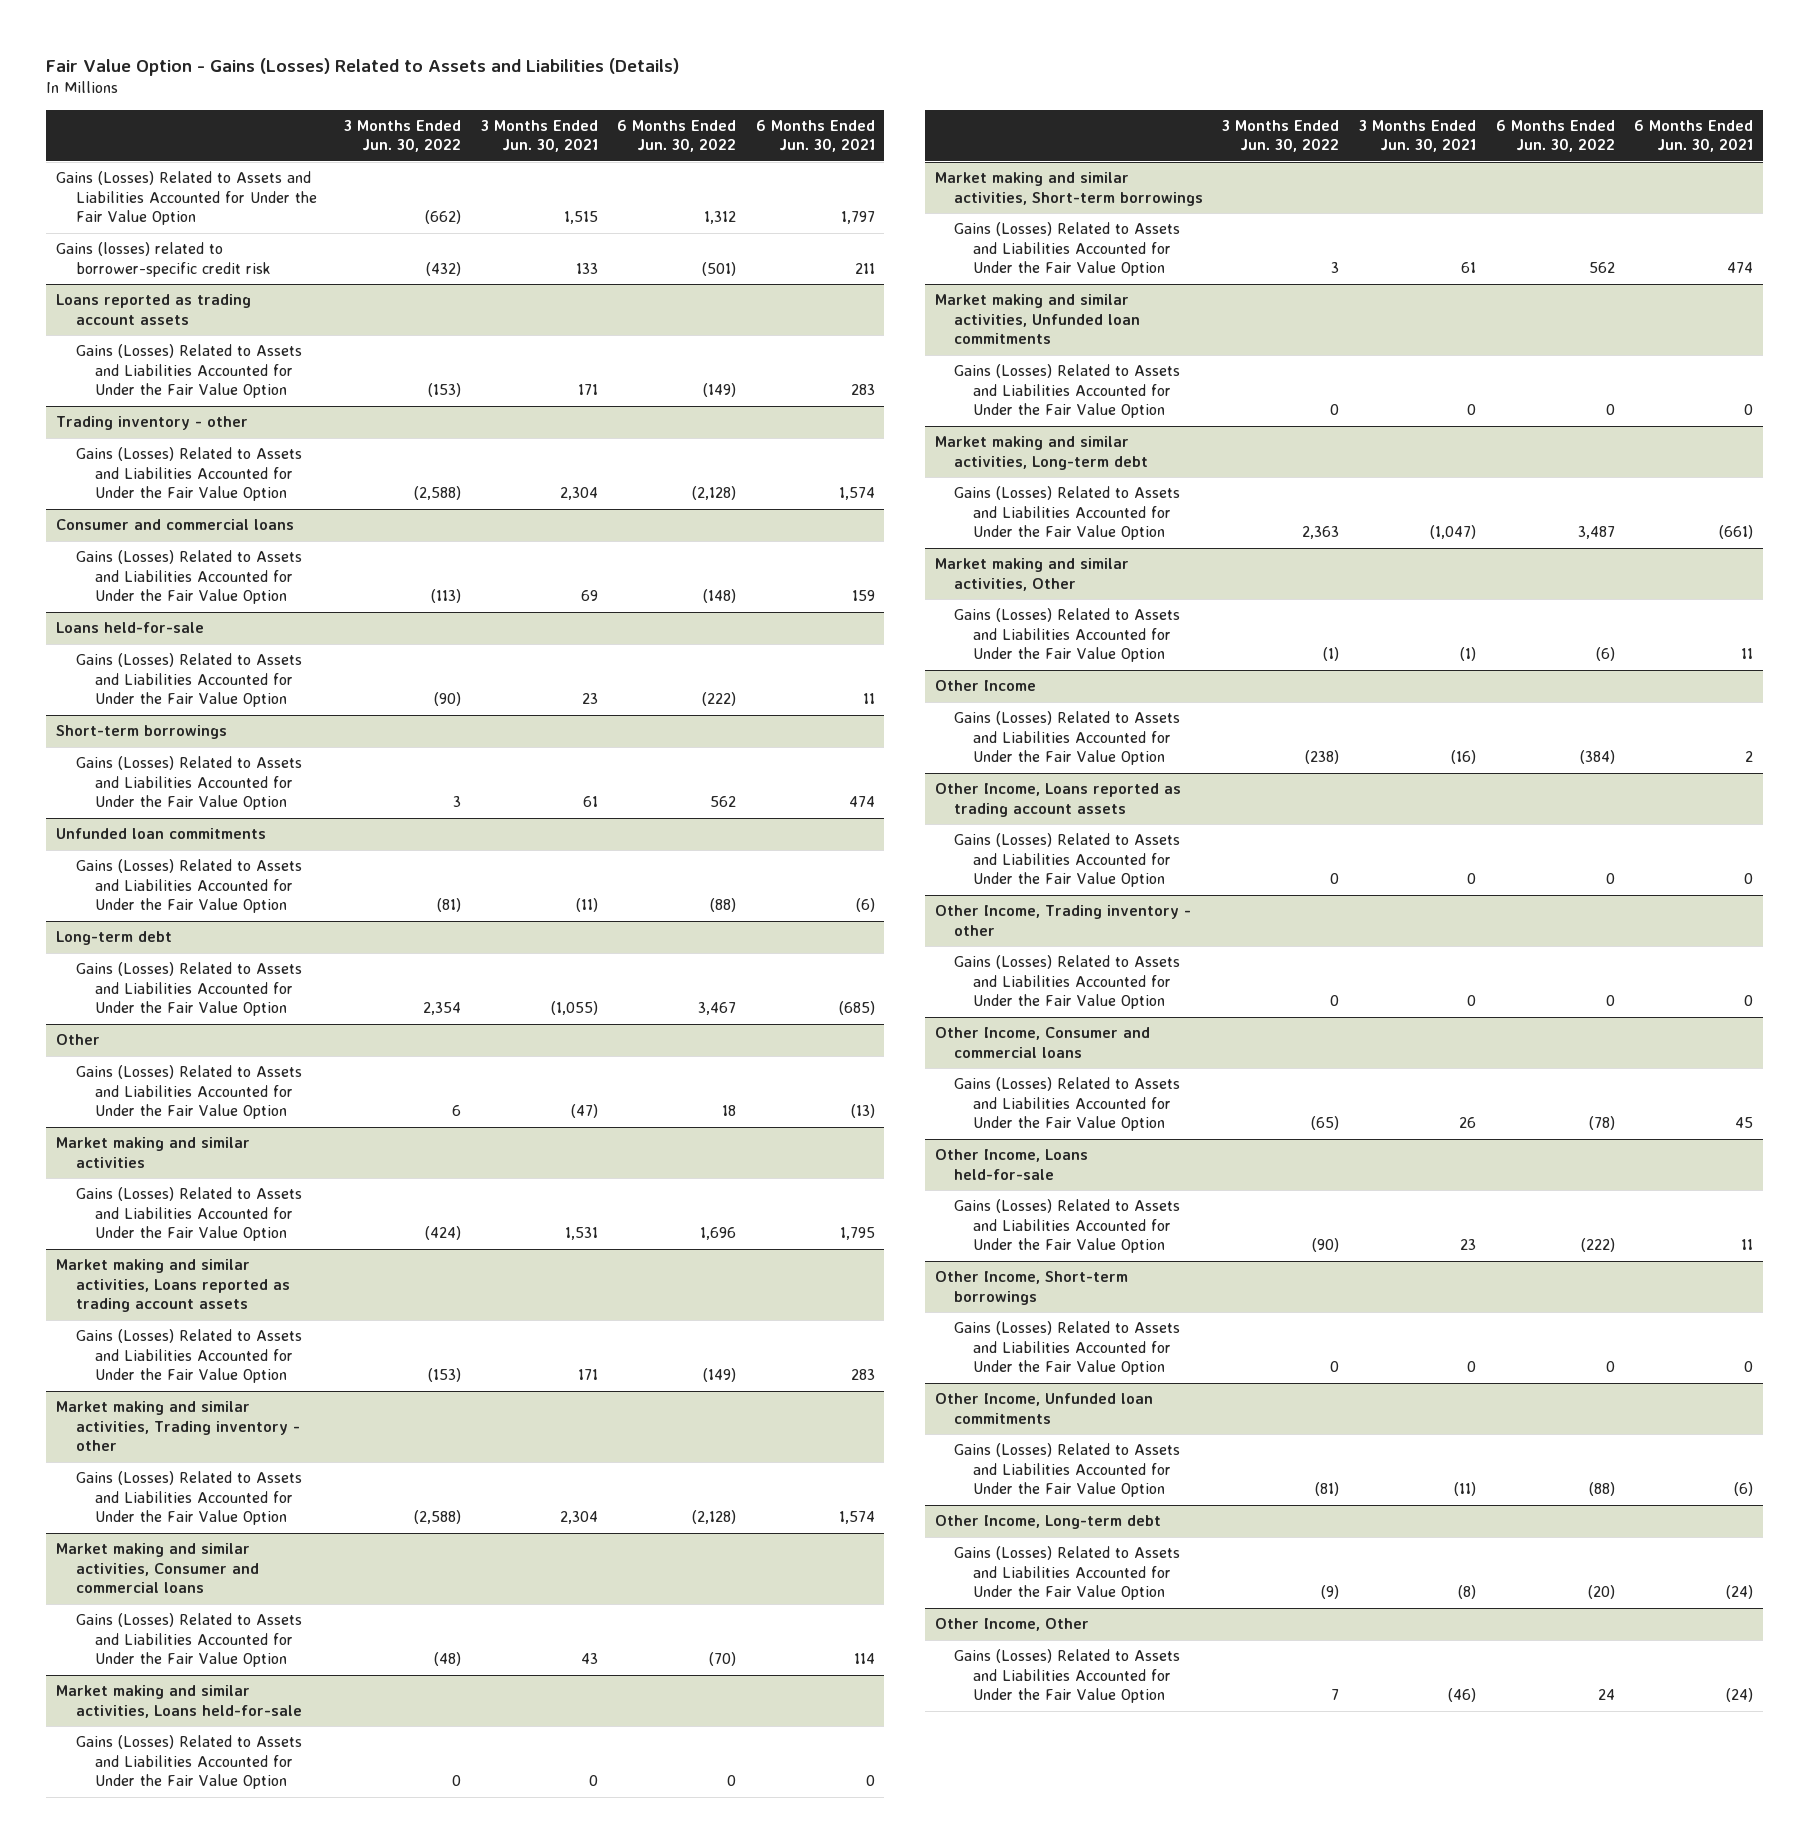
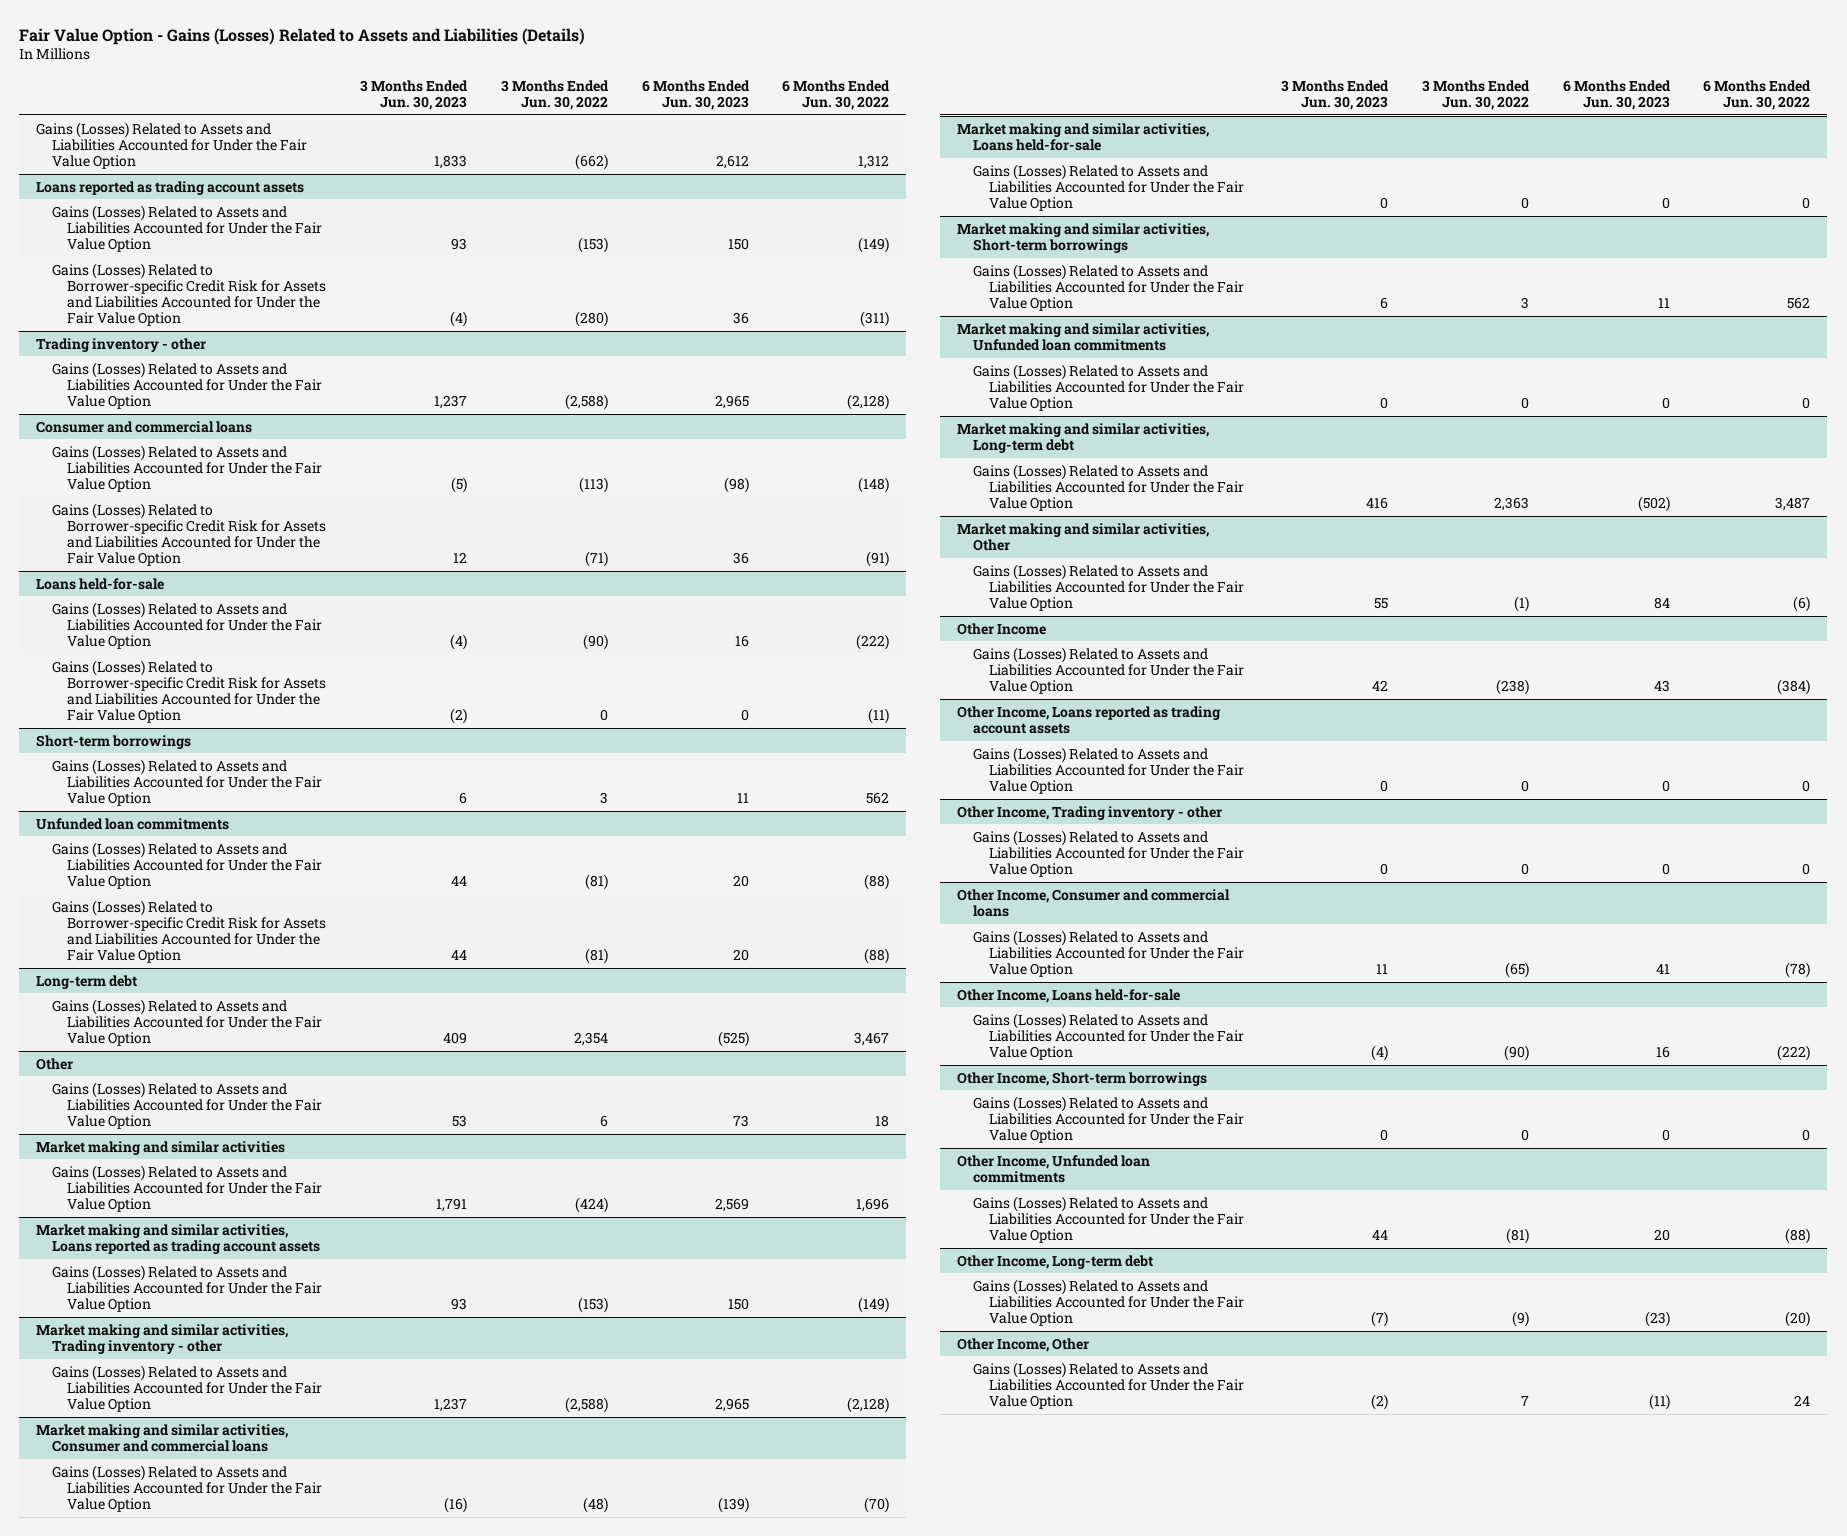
[480,120,598,153] 3 Months Ended Jun. 30, 2021 -> none
[755,120,875,153] 6 Months Ended Jun. 30, 2021 -> none
none -> [360,79,469,110] 3 Months Ended Jun. 30, 2023
none -> [641,79,750,110] 6 Months Ended Jun. 30, 2023
[56,242,271,277] Gains (losses) related to borrower-specific credit risk -> none
none -> [51,262,327,327] Gains (Losses) Related to Borrower-specific Credit Risk for Assets and Liabilities Accounted for Under the Fair Value Option
none -> [51,502,327,567] Gains (Losses) Related to Borrower-specific Credit Risk for Assets and Liabilities Accounted for Under the Fair Value Option
none -> [51,659,327,724] Gains (Losses) Related to Borrower-specific Credit Risk for Assets and Liabilities Accounted for Under the Fair Value Option
none -> [51,899,327,964] Gains (Losses) Related to Borrower-specific Credit Risk for Assets and Liabilities Accounted for Under the Fair Value Option

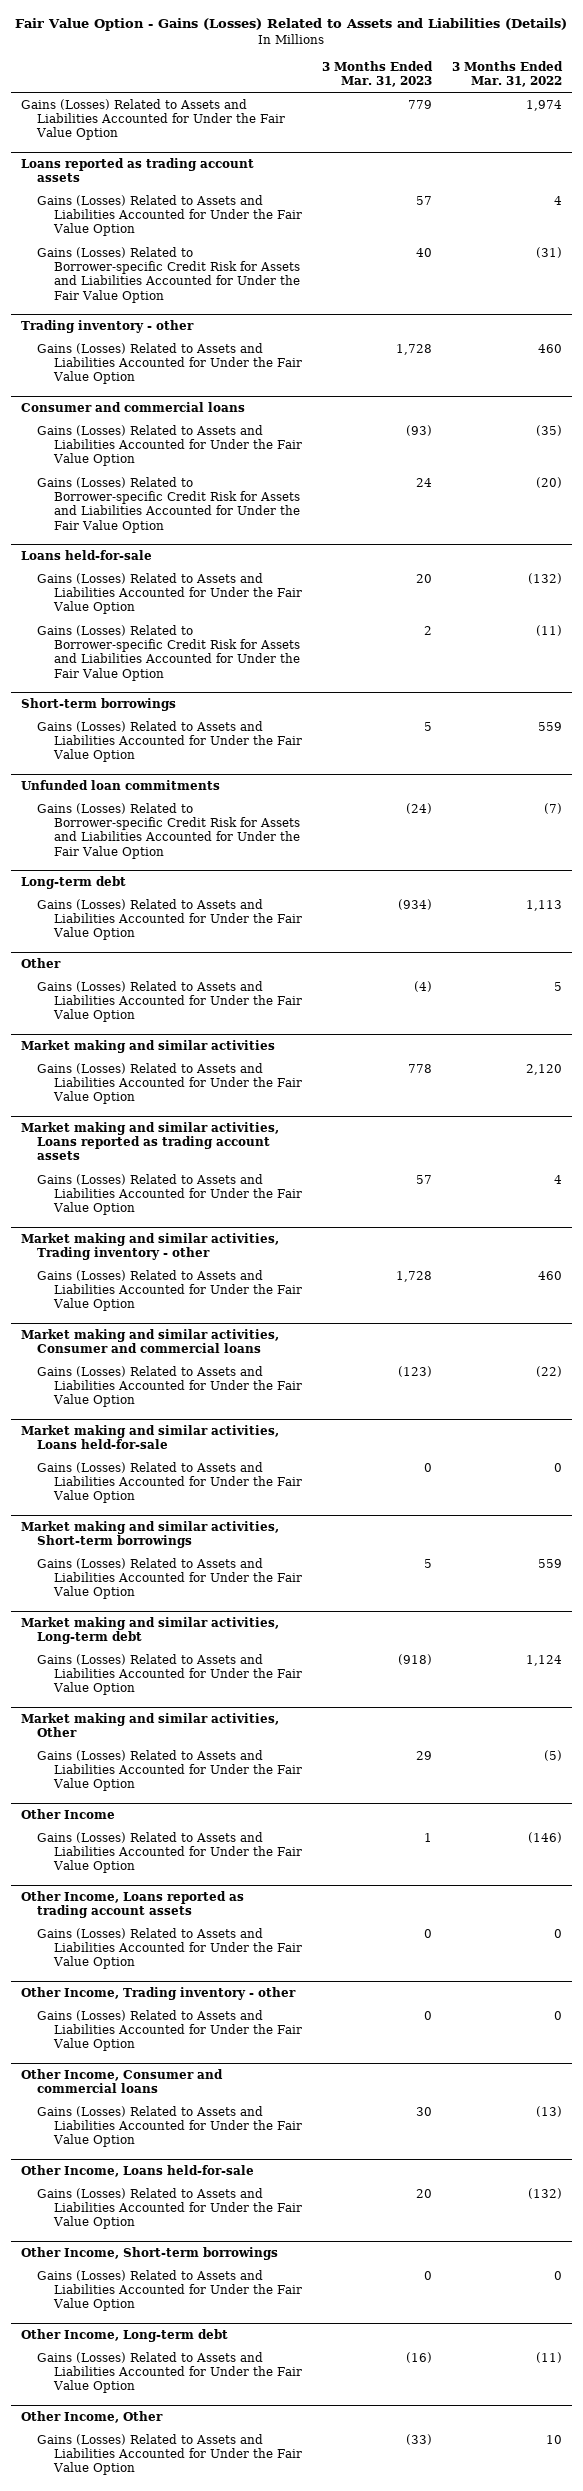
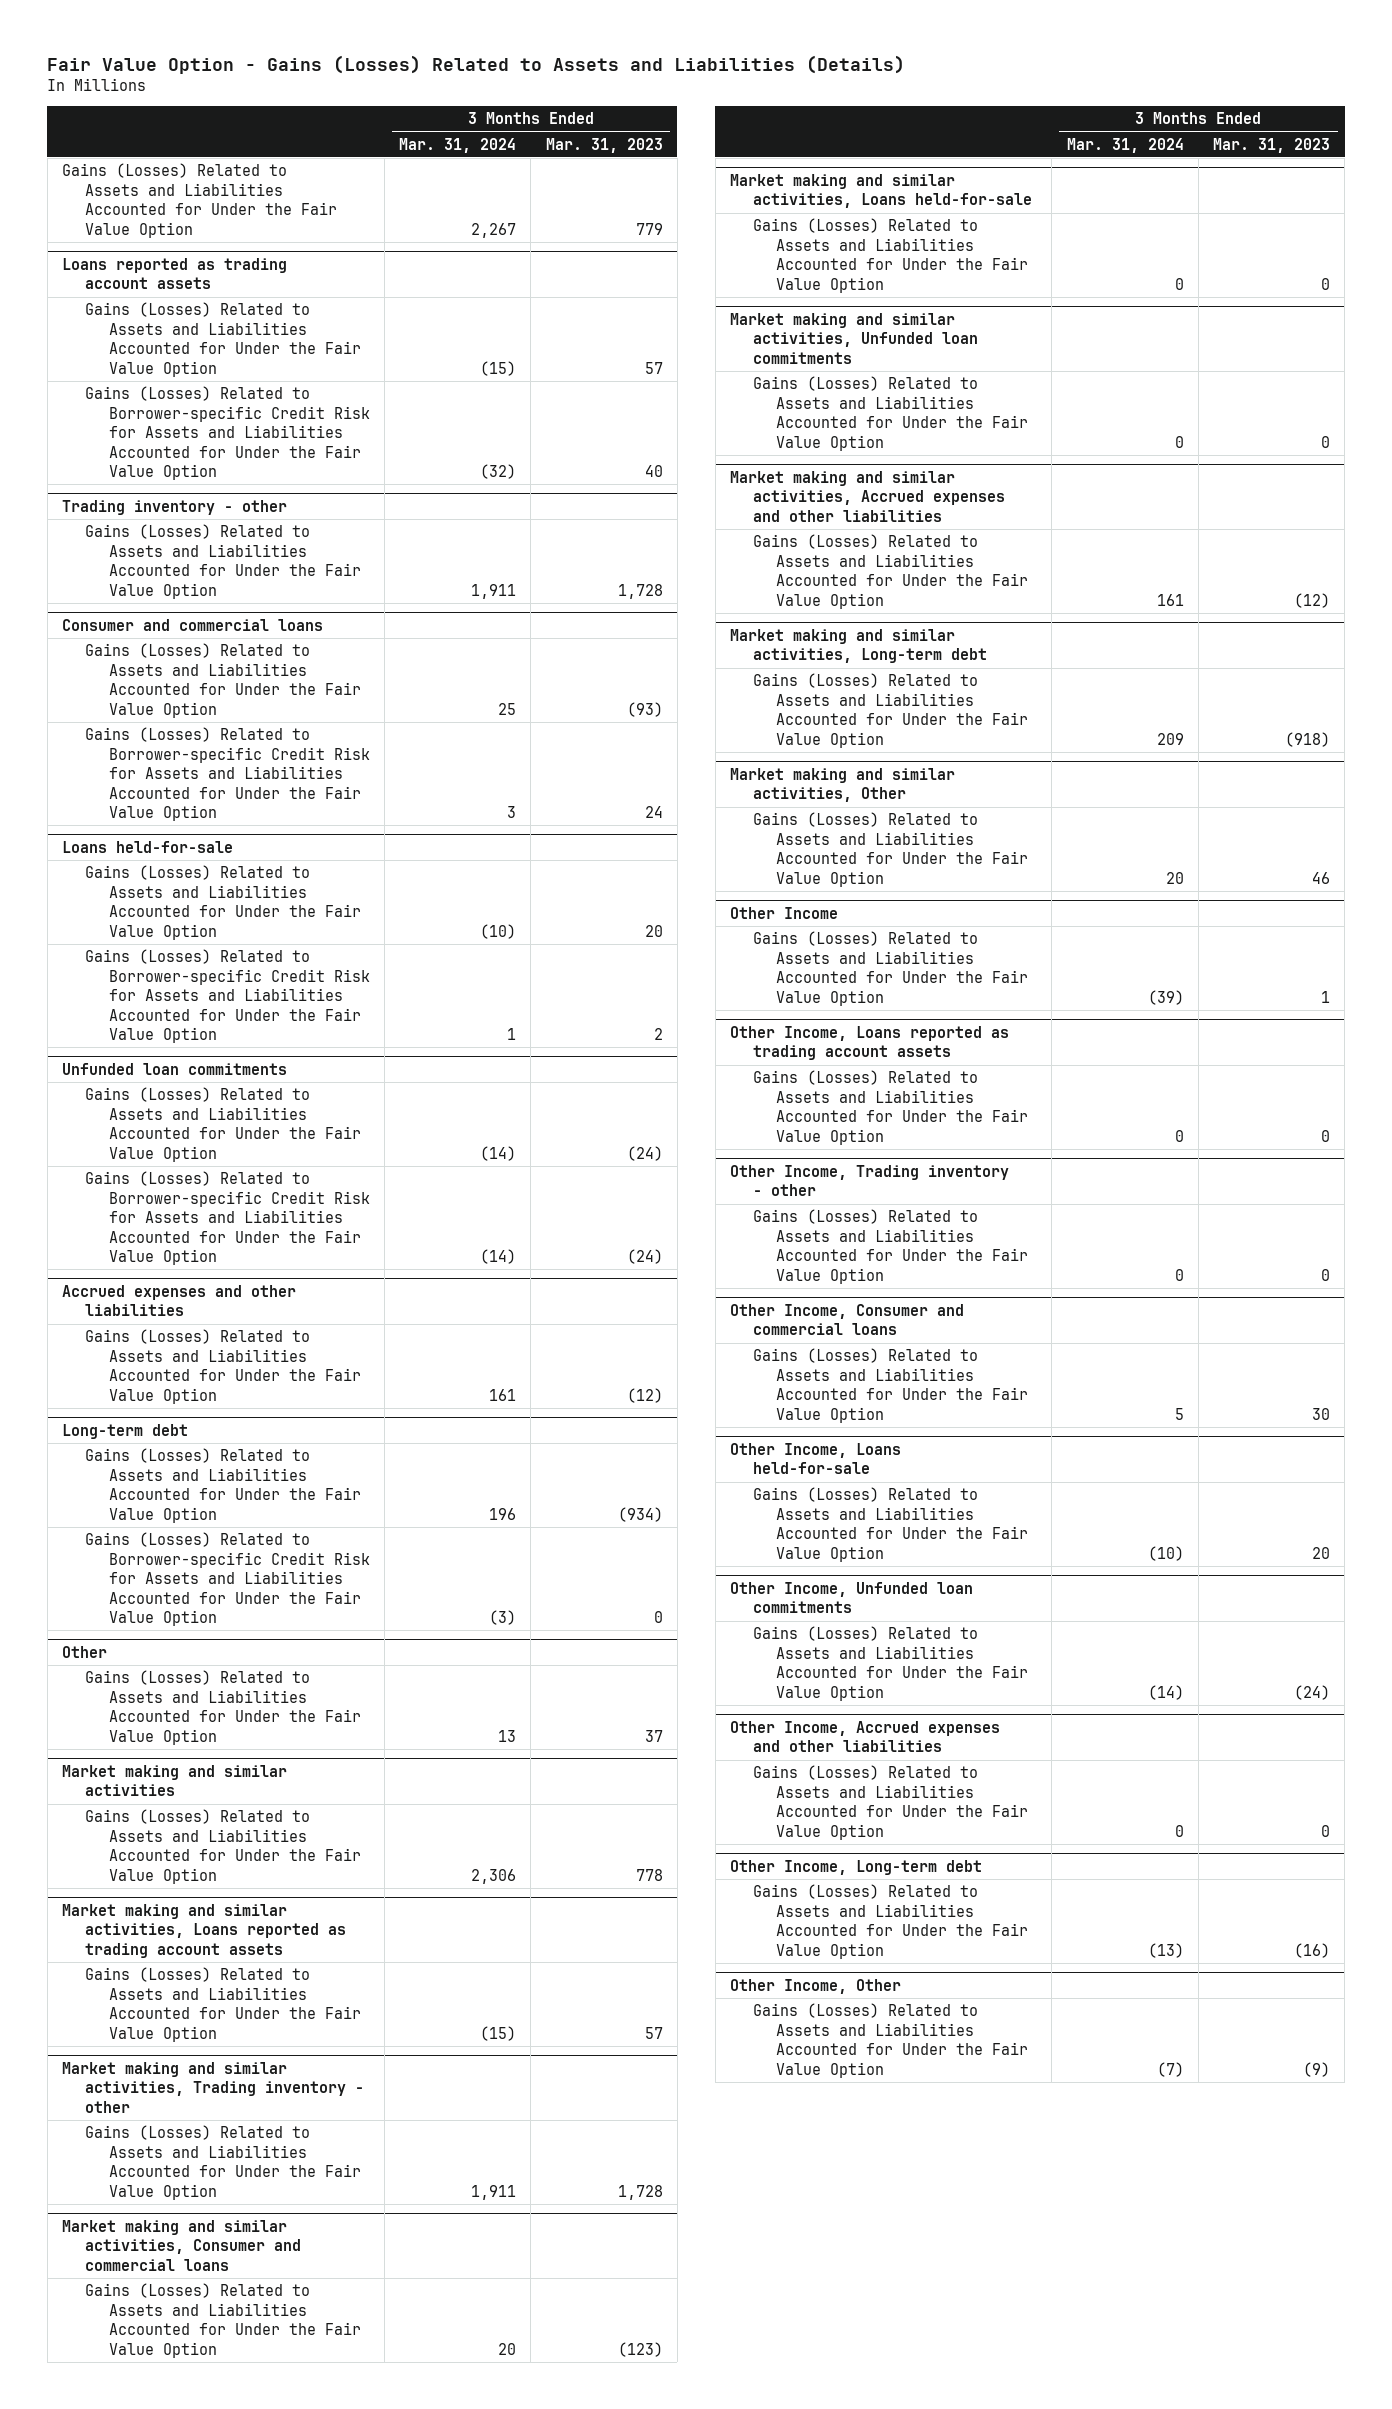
[451,60,563,87] 3 Months Ended Mar. 31, 2022 -> none
none -> [399,137,517,153] Mar. 31, 2024
[20,697,176,711] Short-term borrowings -> none
[37,720,302,763] Gains (Losses) Related to Assets and Liabilities Accounted for Under the Fair Value Option -> none
none -> [85,1087,361,1162] Gains (Losses) Related to Assets and Liabilities Accounted for Under the Fair Value Option
none -> [62,1284,297,1317] Accrued expenses and other liabilities
none -> [85,1329,361,1404] Gains (Losses) Related to Assets and Liabilities Accounted for Under the Fair Value Option
none -> [85,1532,370,1627] Gains (Losses) Related to Borrower-specific Credit Risk for Assets and Liabilities Accounted for Under the Fair Value Option
[413,980,432,992] (4) -> [644,1729,663,1742] 37
[20,1520,279,1549] Market making and similar activities, Short-term borrowings -> none
none -> [729,312,979,364] Market making and similar activities, Unfunded loan commitments
[423,1558,432,1568] 5 -> [1321,435,1331,448] 0
none -> [729,470,1006,522] Market making and similar activities, Accrued expenses and other liabilities
none -> [753,534,1029,609] Gains (Losses) Related to Assets and Liabilities Accounted for Under the Fair Value Option
[415,1750,432,1760] 29 -> [1312,871,1331,884] 46
[20,2246,278,2260] Other Income, Short-term borrowings -> none
none -> [729,1581,973,1614] Other Income, Unfunded loan commitments
none -> [753,1626,1029,1701] Gains (Losses) Related to Assets and Liabilities Accounted for Under the Fair Value Option
none -> [729,1720,1000,1753] Other Income, Accrued expenses and other liabilities
[405,2433,432,2445] (33) -> [1303,2061,1331,2077] (9)

